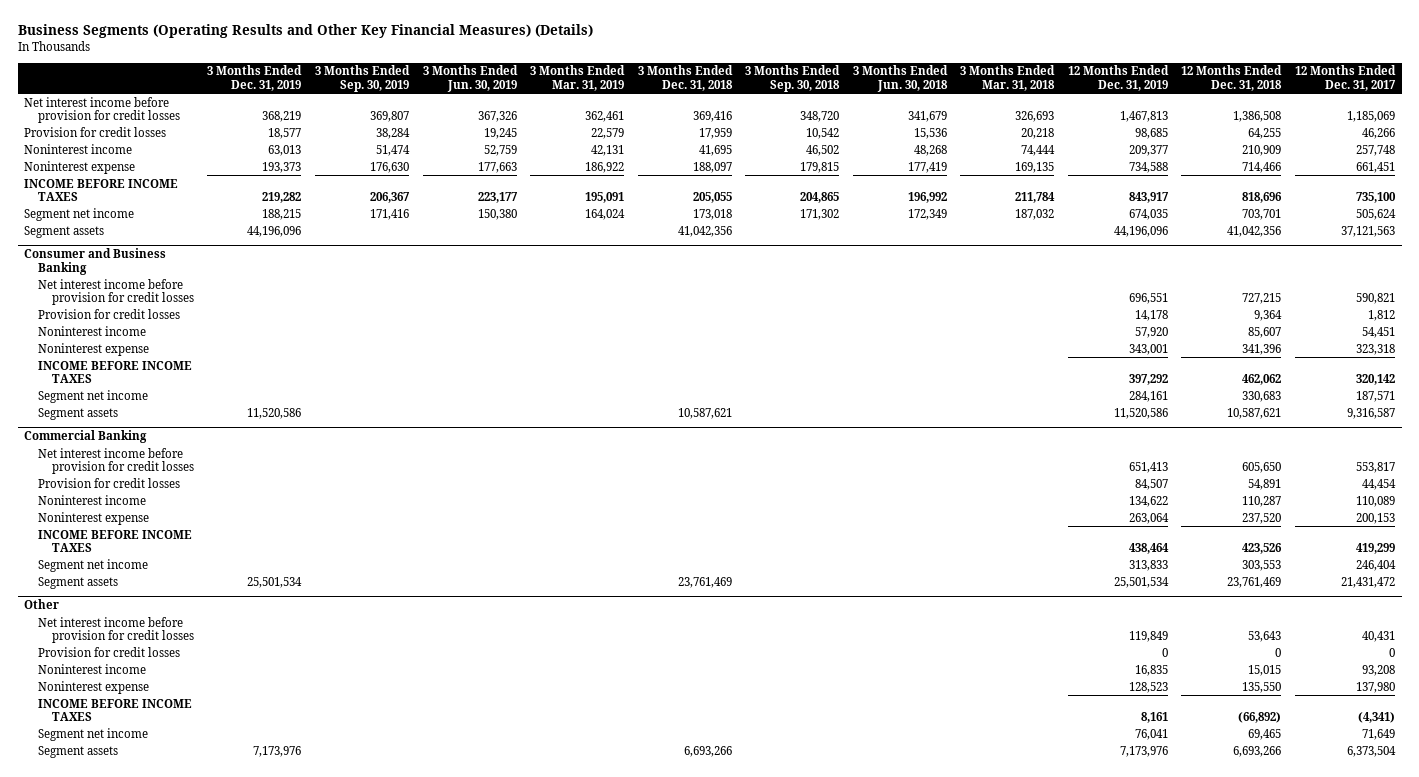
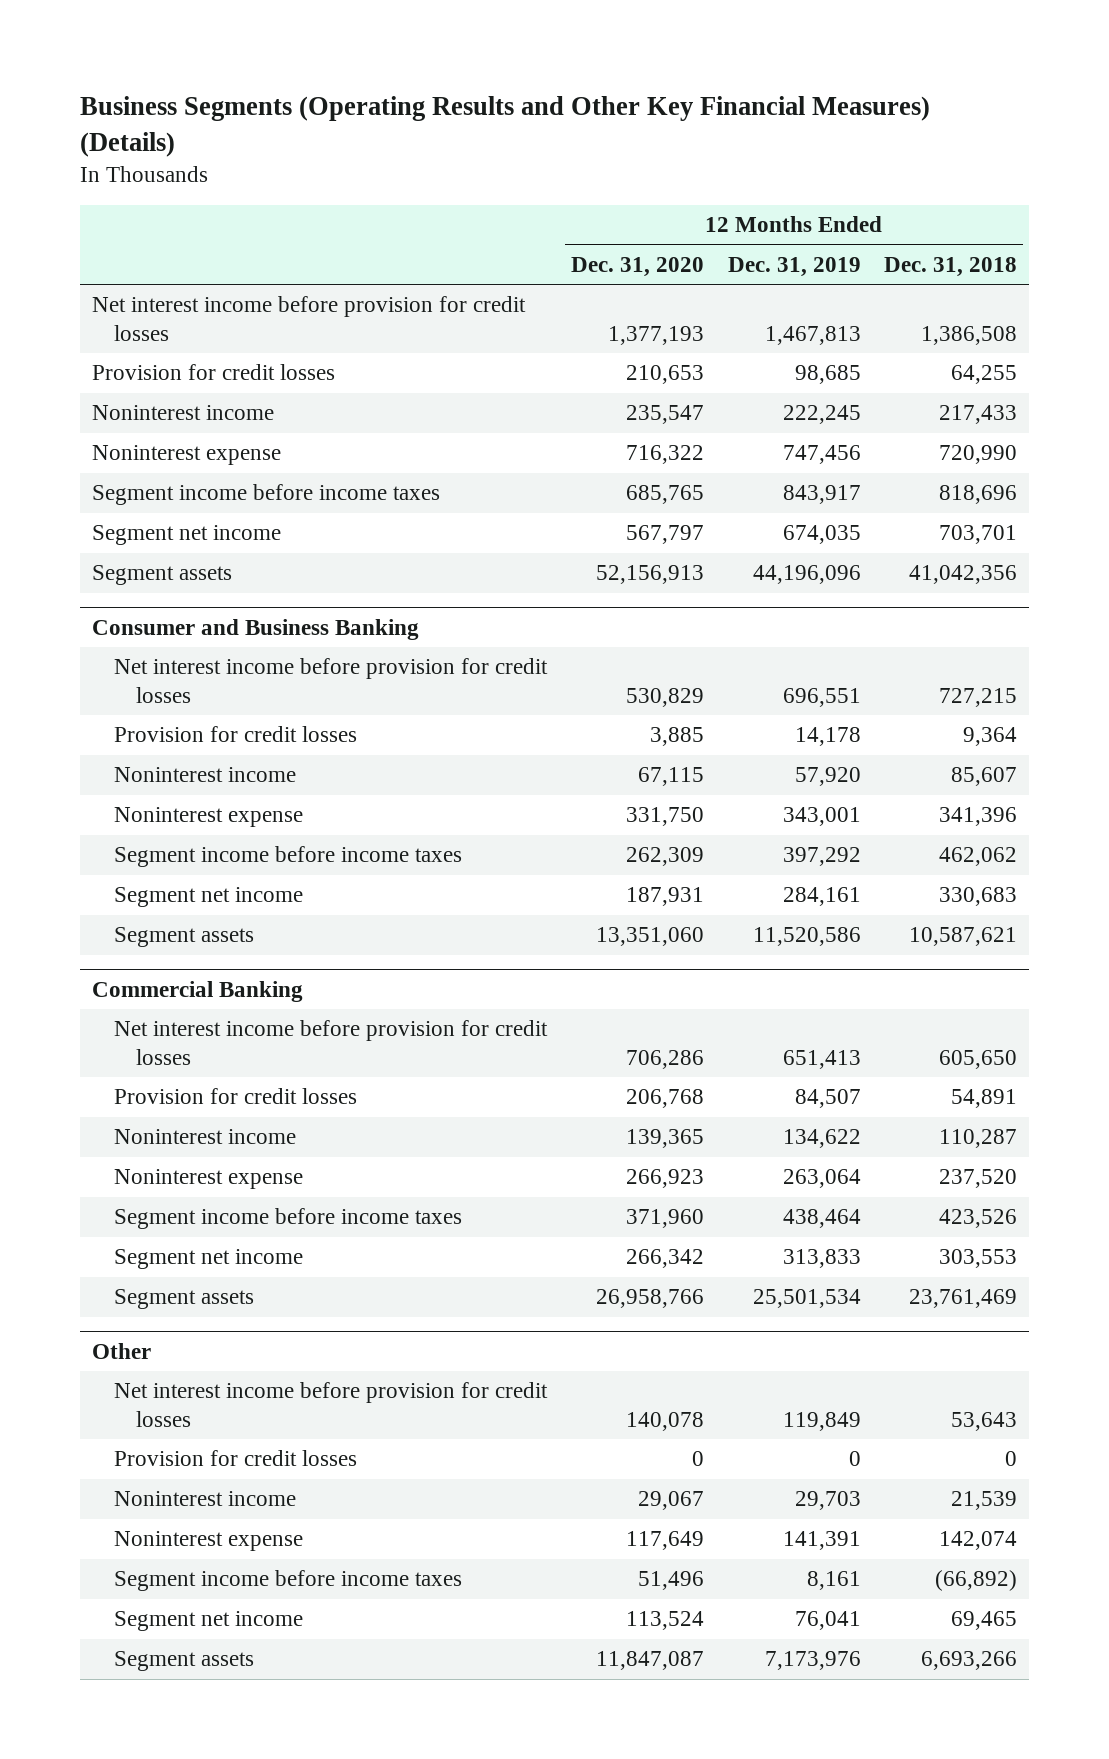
[207,65,303,91] 3 Months Ended Dec. 31, 2019 -> none
[314,65,410,92] 3 Months Ended Sep. 30, 2019 -> none
[422,65,518,92] 3 Months Ended Jun. 30, 2019 -> none
[530,65,626,91] 3 Months Ended Mar. 31, 2019 -> none
[637,65,733,91] 3 Months Ended Dec. 31, 2018 -> none
[745,65,841,92] 3 Months Ended Sep. 30, 2018 -> none
[852,65,948,92] 3 Months Ended Jun. 30, 2018 -> none
[960,65,1056,91] 3 Months Ended Mar. 31, 2018 -> none
[1294,65,1396,91] 12 Months Ended Dec. 31, 2017 -> none
none -> [570,256,704,277] Dec. 31, 2020
[1128,144,1168,156] 209,377 -> [782,405,861,425] 222,245
[1242,144,1282,156] 210,909 -> [939,405,1018,425] 217,433
[1128,161,1168,173] 734,588 -> [782,445,861,465] 747,456
[1242,161,1282,173] 714,466 -> [939,445,1018,465] 720,990
[24,178,179,202] INCOME BEFORE INCOME TAXES -> [91,484,440,506] Segment income before income taxes
[38,360,193,384] INCOME BEFORE INCOME TAXES -> [113,846,462,868] Segment income before income taxes
[38,529,193,553] INCOME BEFORE INCOME TAXES -> [113,1208,462,1230] Segment income before income taxes
[1134,664,1168,676] 16,835 -> [794,1491,861,1511] 29,703
[1248,664,1282,676] 15,015 -> [951,1491,1018,1511] 21,539
[1128,681,1168,693] 128,523 -> [782,1531,861,1551] 141,391
[1242,681,1282,693] 135,550 -> [939,1531,1018,1551] 142,074
[38,698,193,722] INCOME BEFORE INCOME TAXES -> [113,1570,462,1592] Segment income before income taxes

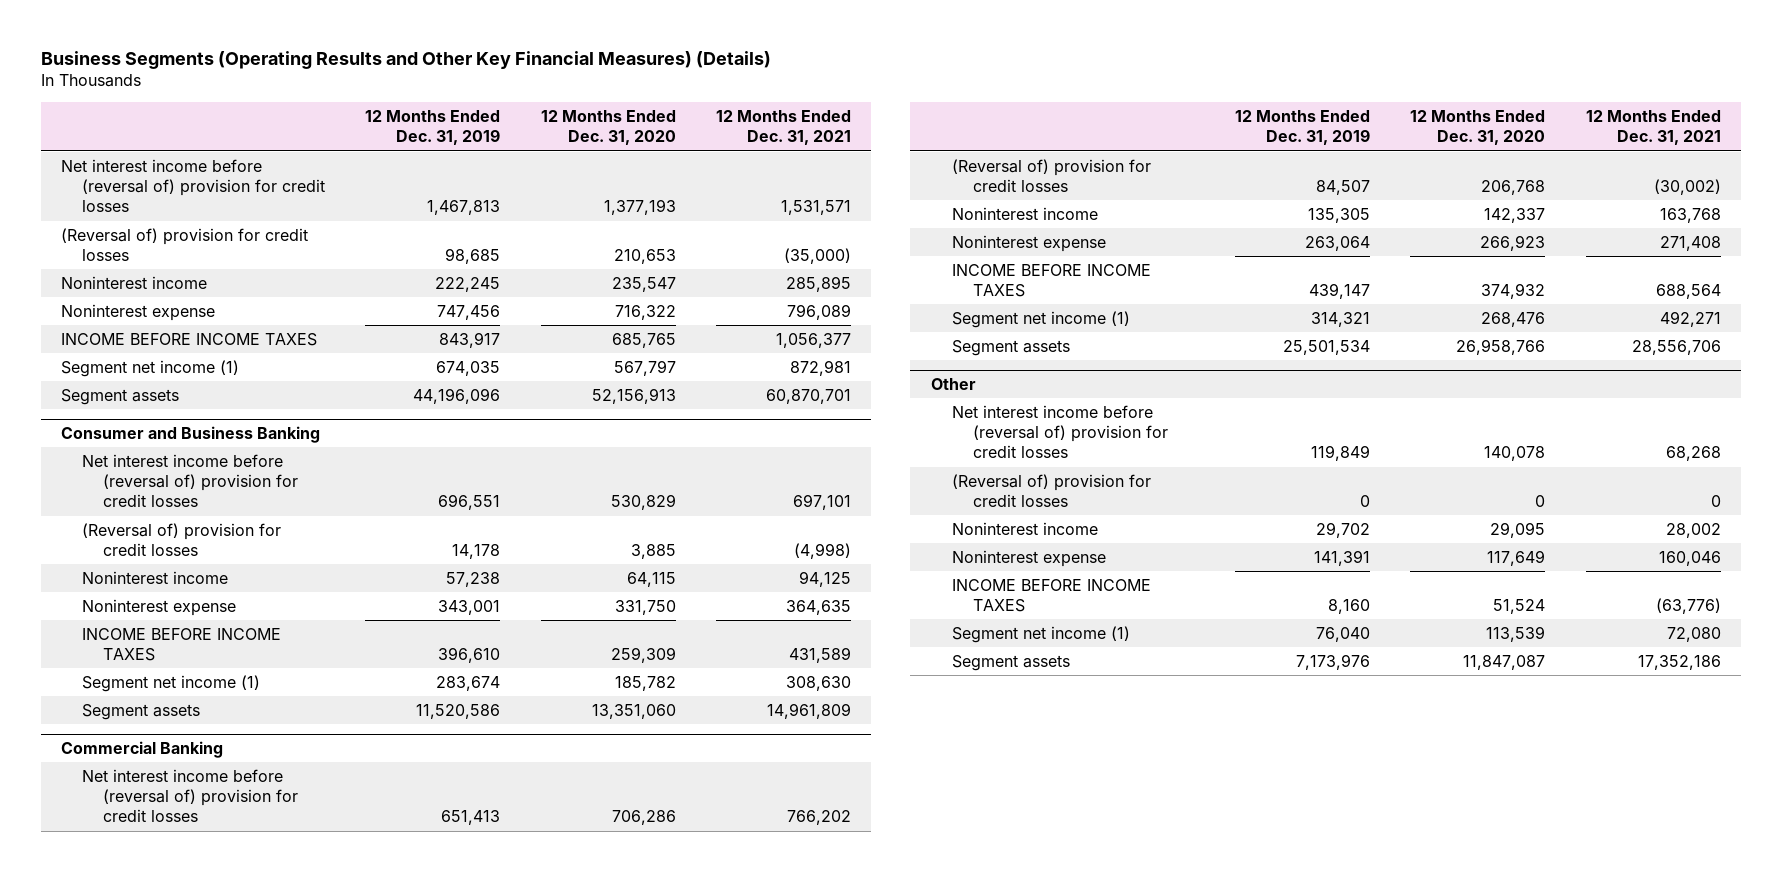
[884,256,1018,277] Dec. 31, 2018 -> none
none -> [715,110,851,146] 12 Months Ended Dec. 31, 2021
[91,296,526,341] Net interest income before provision for credit losses -> [60,158,325,213] Net interest income before (reversal of) provision for credit losses
[91,364,335,381] Provision for credit losses -> [60,227,308,262] (Reversal of) provision for credit losses
[91,484,440,506] Segment income before income taxes -> [60,332,317,346] INCOME BEFORE INCOME TAXES
[91,525,281,546] Segment net income -> [60,359,239,377] Segment net income (1)
[113,658,548,703] Net interest income before provision for credit losses -> [81,453,298,508] Net interest income before (reversal of) provision for credit losses
[113,726,357,743] Provision for credit losses -> [81,522,281,557] (Reversal of) provision for credit losses
[637,767,704,787] 67,115 -> [626,571,676,587] 64,115
[794,767,861,787] 57,920 -> [446,571,501,587] 57,238
[113,846,462,868] Segment income before income taxes -> [81,627,281,662] INCOME BEFORE INCOME TAXES
[625,847,704,867] 262,309 -> [610,647,676,664] 259,309
[782,847,861,867] 397,292 -> [438,647,501,664] 396,610
[113,887,303,908] Segment net income -> [81,674,260,692] Segment net income (1)
[625,887,704,907] 187,931 -> [614,675,676,691] 185,782
[782,887,861,907] 284,161 -> [436,675,501,691] 283,674
[113,1020,548,1065] Net interest income before provision for credit losses -> [81,768,298,823] Net interest income before (reversal of) provision for credit losses
[113,1088,357,1105] Provision for credit losses -> [951,158,1151,193] (Reversal of) provision for credit losses
[625,1129,704,1149] 139,365 -> [1484,207,1546,223] 142,337
[782,1129,861,1149] 134,622 -> [1308,207,1371,223] 135,305
[113,1208,462,1230] Segment income before income taxes -> [951,263,1151,298] INCOME BEFORE INCOME TAXES
[625,1209,704,1229] 371,960 -> [1481,283,1546,300] 374,932
[782,1209,861,1229] 438,464 -> [1309,283,1371,300] 439,147
[113,1249,303,1270] Segment net income -> [951,310,1130,328] Segment net income (1)
[625,1249,704,1269] 266,342 -> [1481,311,1546,327] 268,476
[782,1249,861,1269] 313,833 -> [1311,311,1371,327] 314,321
[113,1382,548,1427] Net interest income before provision for credit losses -> [951,404,1168,459] Net interest income before (reversal of) provision for credit losses
[113,1450,357,1467] Provision for credit losses -> [951,473,1151,508] (Reversal of) provision for credit losses
[637,1491,704,1511] 29,067 -> [1490,521,1546,538] 29,095
[794,1491,861,1511] 29,703 -> [1316,521,1371,538] 29,702
[113,1570,462,1592] Segment income before income taxes -> [951,578,1151,613] INCOME BEFORE INCOME TAXES
[637,1571,704,1591] 51,496 -> [1493,599,1546,615] 51,524
[806,1571,861,1591] 8,161 -> [1328,599,1371,615] 8,160
[113,1611,303,1632] Segment net income -> [951,625,1130,643] Segment net income (1)
[625,1611,704,1631] 113,524 -> [1486,625,1546,642] 113,539
[794,1611,861,1631] 76,041 -> [1316,626,1371,642] 76,040

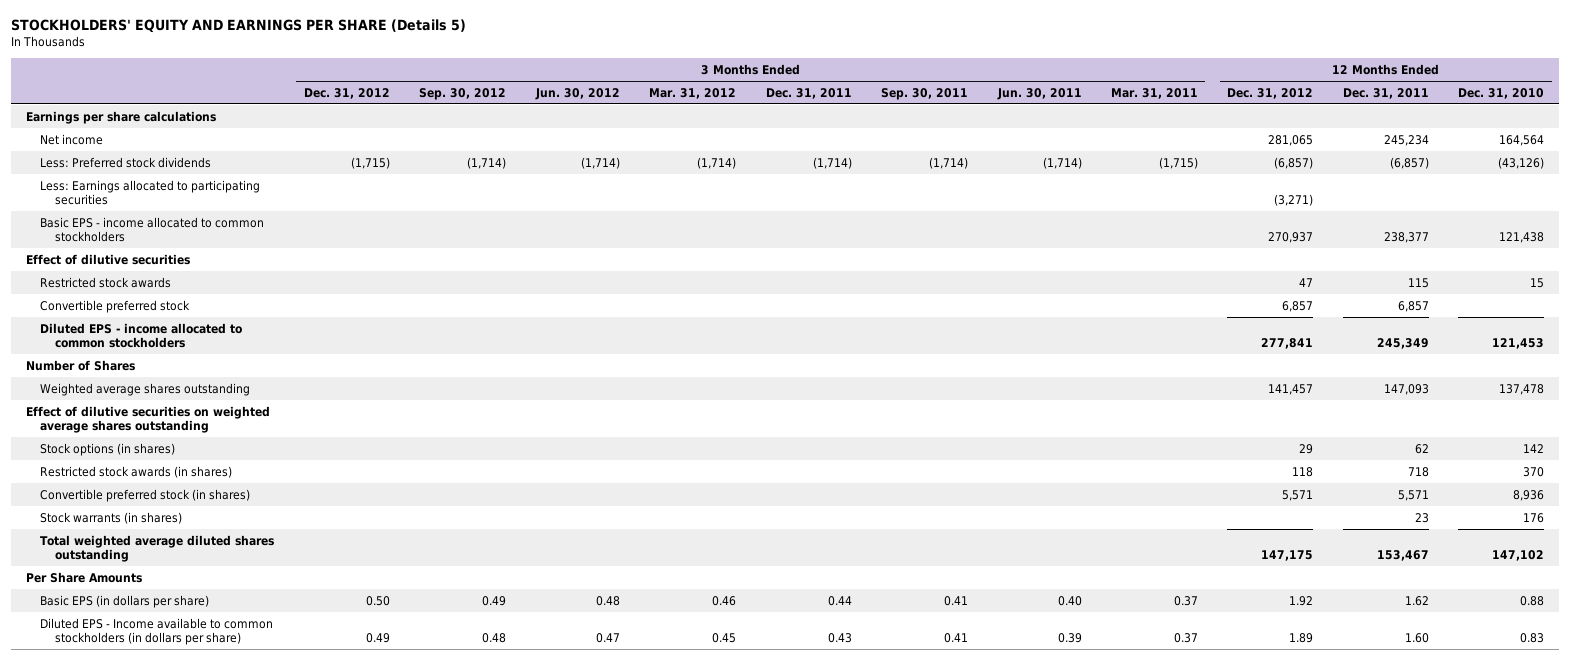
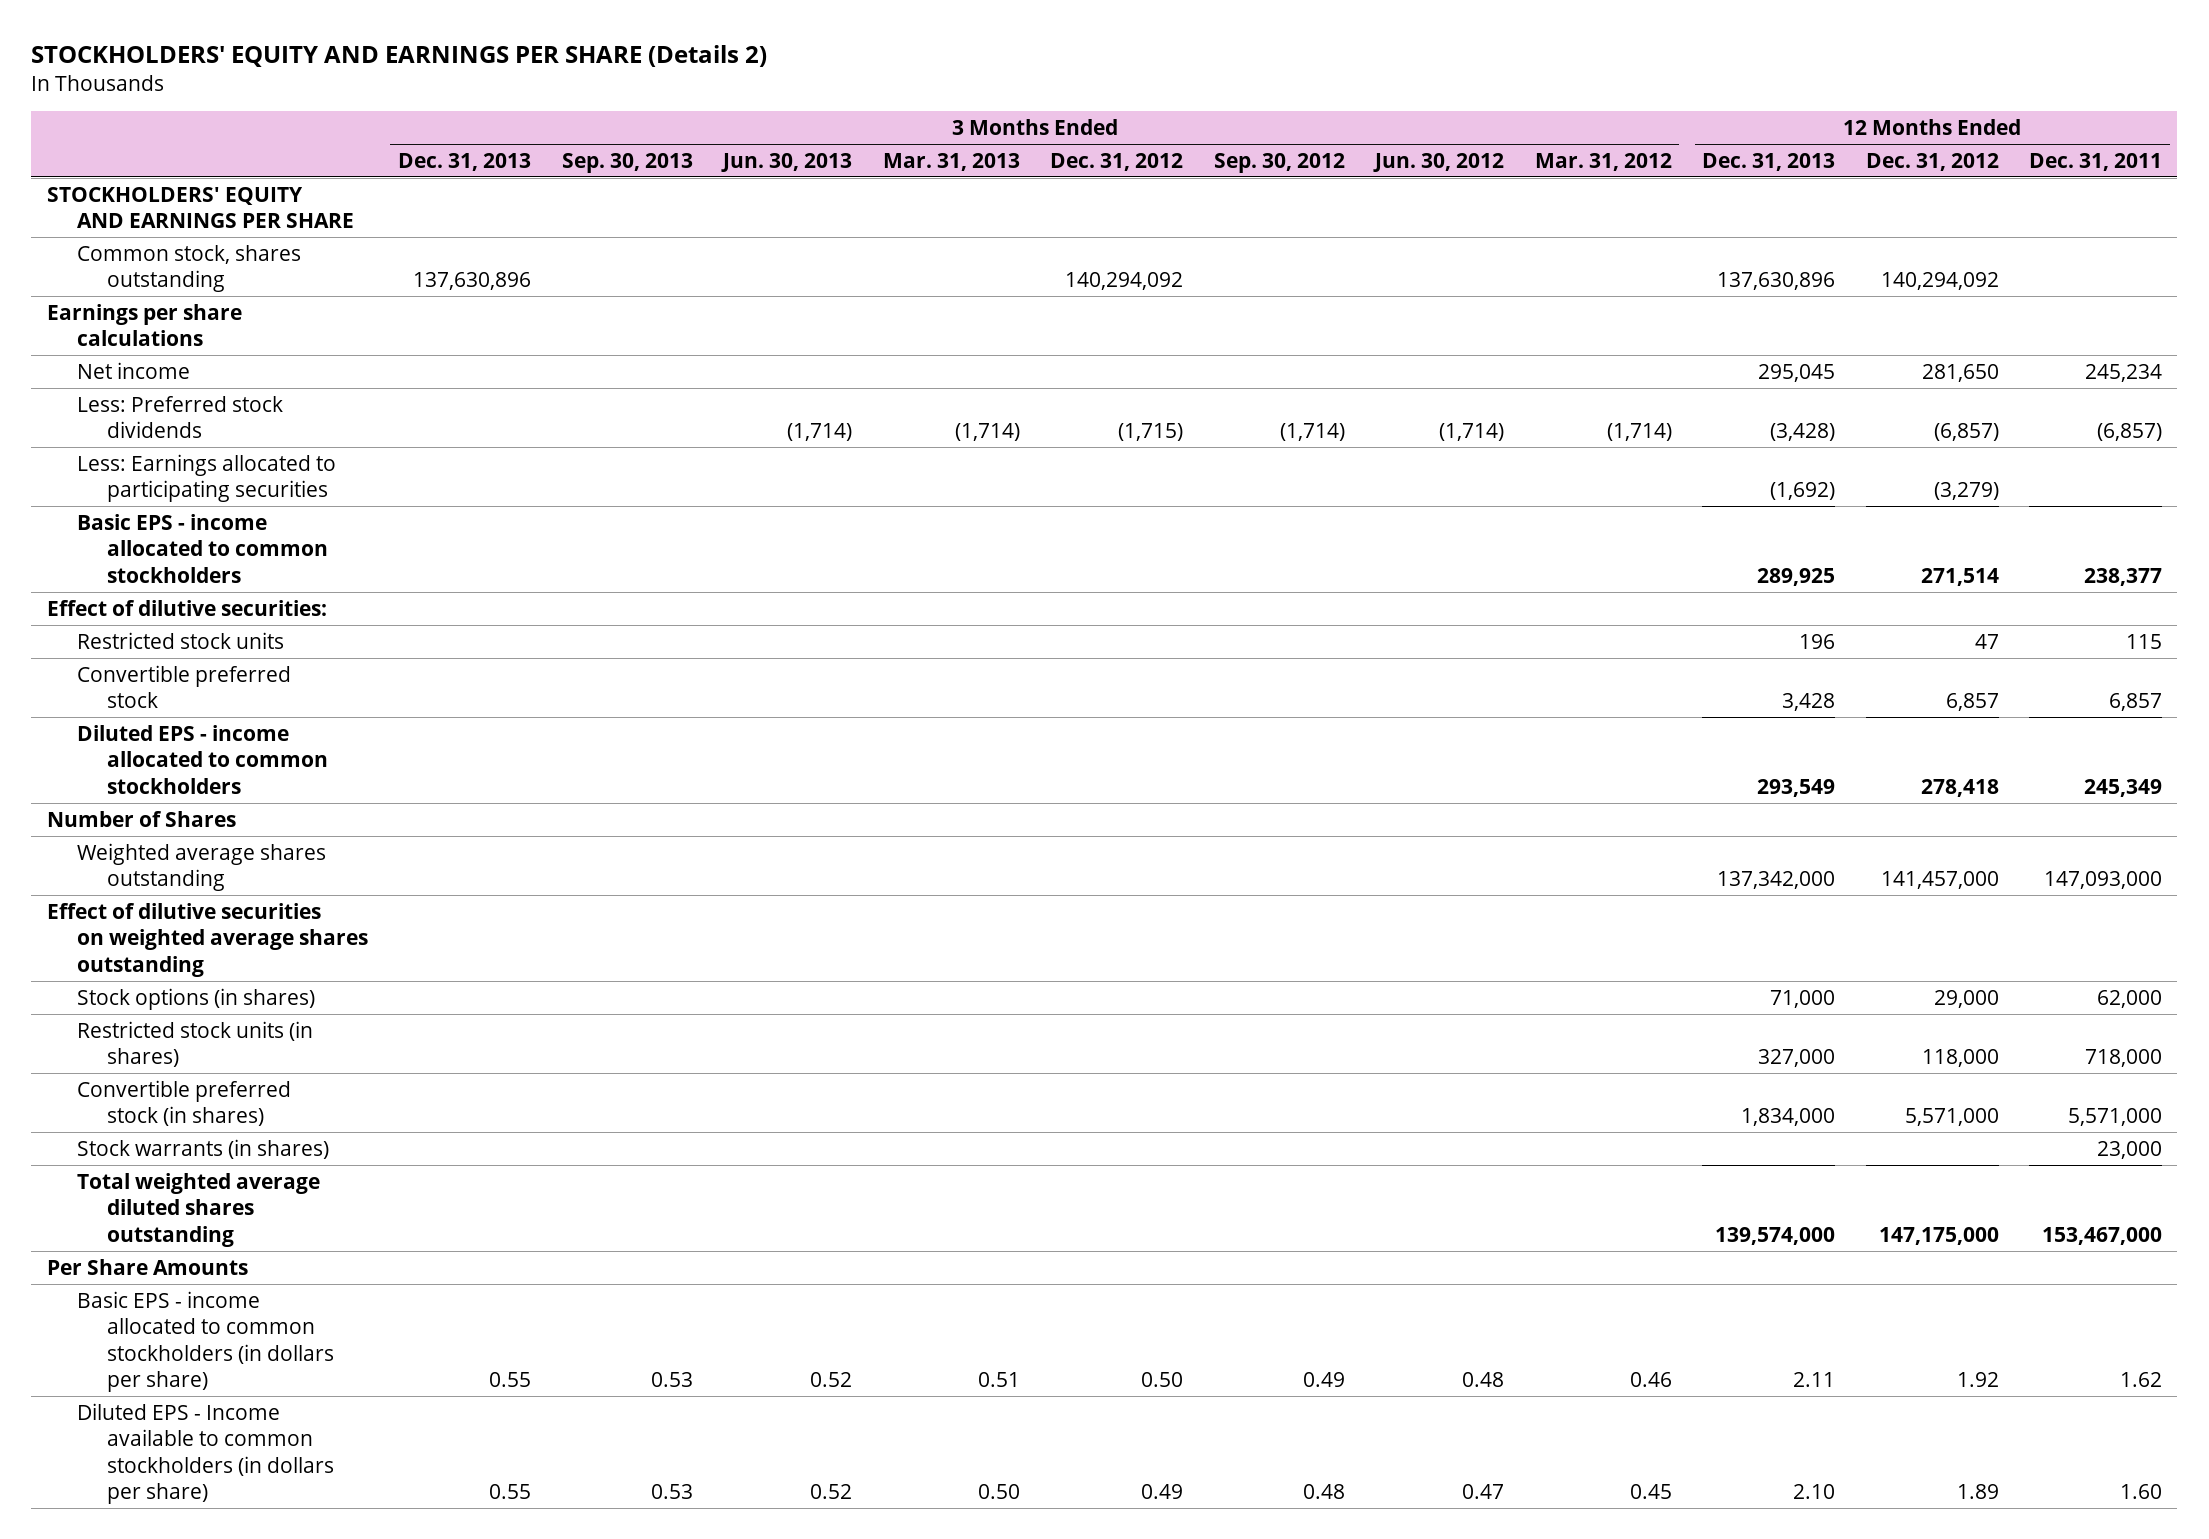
[11,18,467,33] STOCKHOLDERS' EQUITY AND EARNINGS PER SHARE (Details 5) -> [31,45,768,68] STOCKHOLDERS' EQUITY AND EARNINGS PER SHARE (Details 2)
[765,87,852,99] Dec. 31, 2011 -> none
[881,87,969,100] Sep. 30, 2011 -> none
[996,87,1082,100] Jun. 30, 2011 -> none
[1110,87,1198,99] Mar. 31, 2011 -> none
[1458,87,1545,99] Dec. 31, 2010 -> none
none -> [398,152,532,171] Dec. 31, 2013
none -> [561,152,693,173] Sep. 30, 2013
none -> [721,152,853,172] Jun. 30, 2013
none -> [882,152,1020,171] Mar. 31, 2013
none -> [1702,152,1836,171] Dec. 31, 2013
none -> [46,186,354,229] STOCKHOLDERS' EQUITY AND EARNINGS PER SHARE
none -> [76,244,301,293] Common stock, shares outstanding
[1268,134,1314,146] 281,065 -> [1921,363,1999,382] 281,650
[1274,194,1314,207] (3,271) -> [1933,482,1999,501] (3,279)
[1268,232,1314,244] 270,937 -> [1920,567,1999,586] 271,514
[25,253,190,265] Effect of dilutive securities -> [46,599,327,616] Effect of dilutive securities:
[40,276,172,288] Restricted stock awards -> [76,631,284,649] Restricted stock units
[1261,338,1314,350] 277,841 -> [1920,778,1999,797] 278,418
[1268,383,1314,395] 141,457 -> [1880,871,1999,890] 141,457,000
[1383,383,1429,395] 147,093 -> [2044,871,2163,890] 147,093,000
[1299,443,1314,454] 29 -> [1933,989,1999,1008] 29,000
[1414,443,1429,454] 62 -> [2097,989,2163,1008] 62,000
[40,465,233,478] Restricted stock awards (in shares) -> [76,1020,313,1068] Restricted stock units (in shares)
[1292,466,1314,477] 118 -> [1921,1049,1999,1068] 118,000
[1407,466,1429,477] 718 -> [2085,1049,2163,1068] 718,000
[1282,489,1314,501] 5,571 -> [1904,1108,1999,1127] 5,571,000
[1397,489,1429,501] 5,571 -> [2068,1108,2163,1127] 5,571,000
[1414,512,1429,523] 23 -> [2097,1140,2163,1159] 23,000
[1261,550,1314,562] 147,175 -> [1878,1226,1999,1245] 147,175,000
[1376,550,1429,562] 153,467 -> [2042,1226,2163,1245] 153,467,000
[40,594,210,608] Basic EPS (in dollars per share) -> [76,1290,334,1393] Basic EPS - income allocated to common stockholders (in dollars per share)

